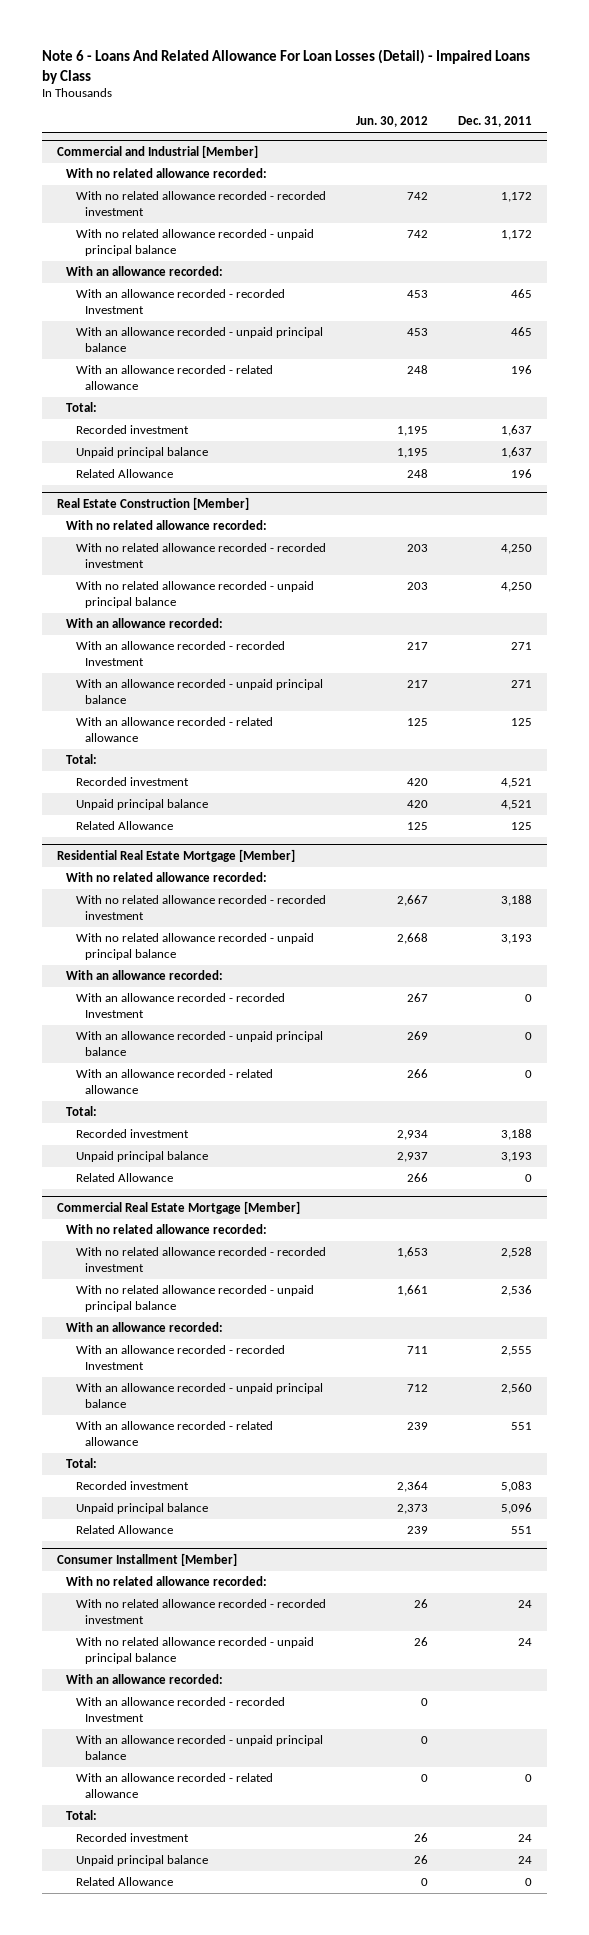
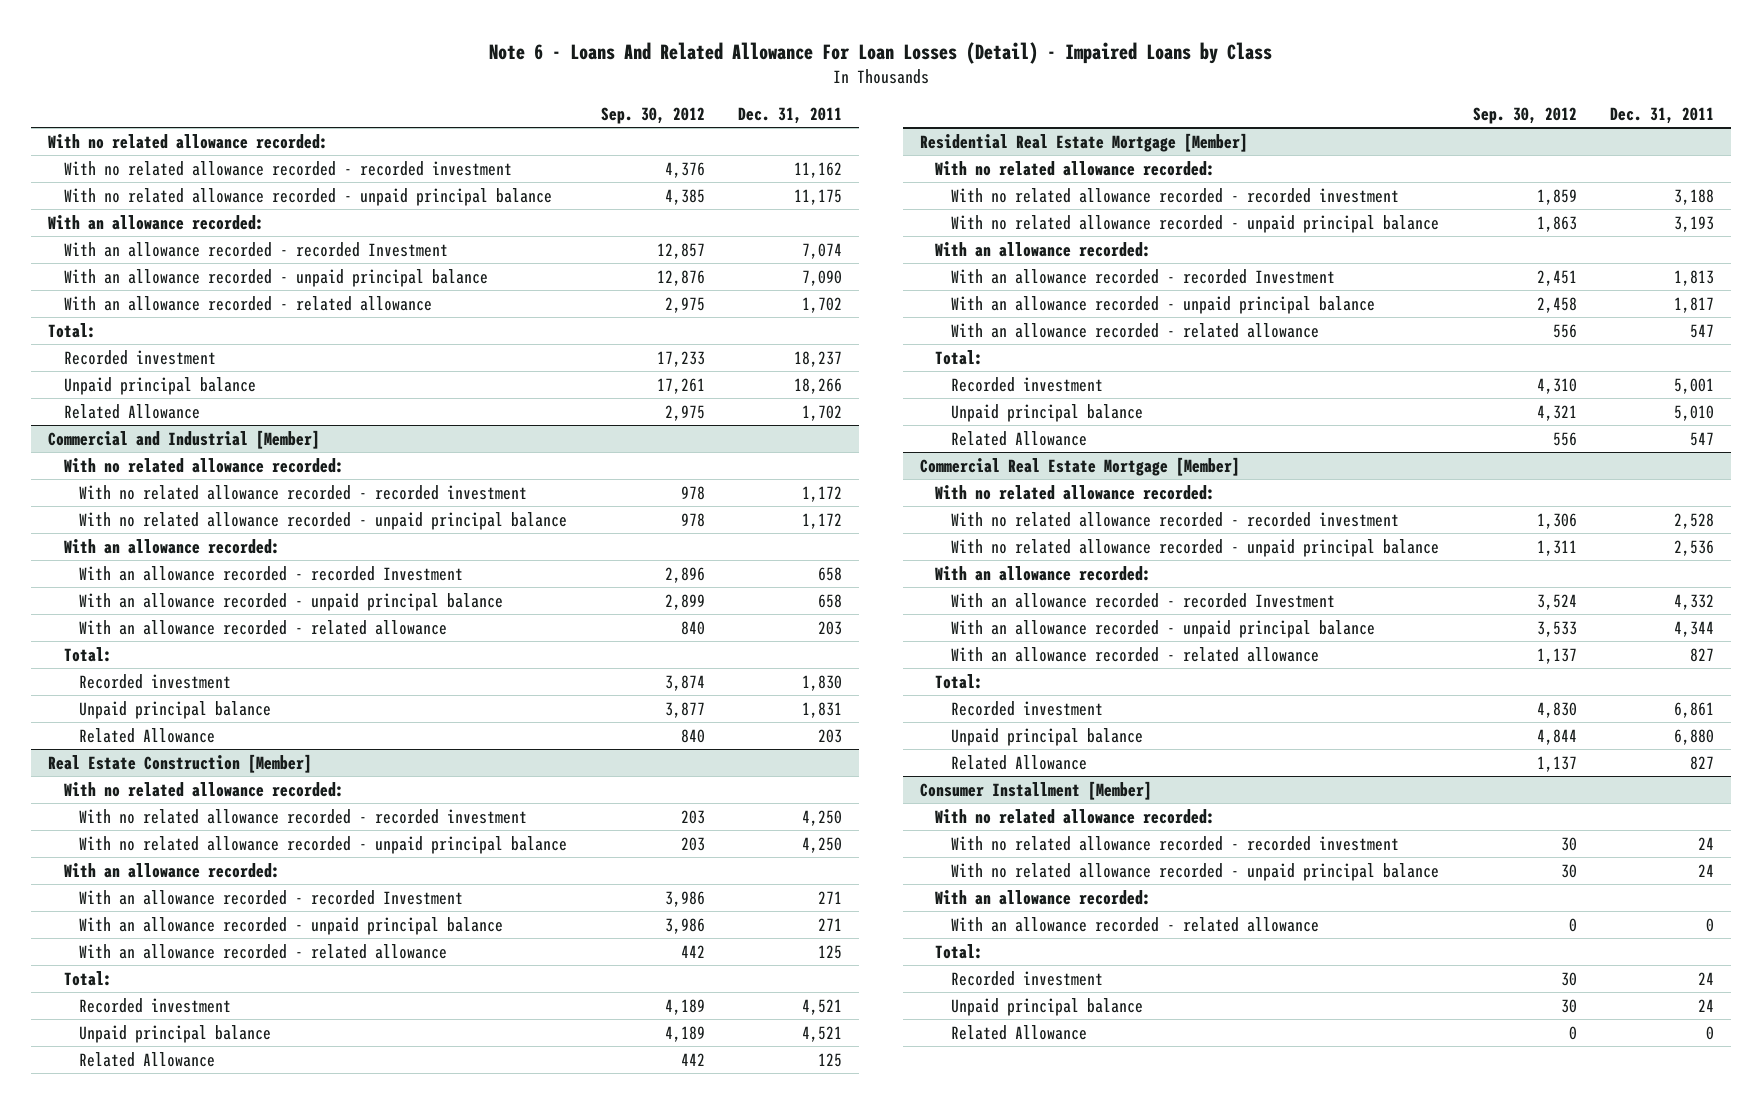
[355,116,428,128] Jun. 30, 2012 -> none
none -> [600,107,705,125] Sep. 30, 2012
none -> [48,133,329,149] With no related allowance recorded:
none -> [63,160,512,176] With no related allowance recorded - recorded investment
none -> [63,187,552,206] With no related allowance recorded - unpaid principal balance
none -> [48,214,265,230] With an allowance recorded:
none -> [63,241,448,257] With an allowance recorded - recorded Investment
none -> [63,268,488,287] With an allowance recorded - unpaid principal balance
none -> [63,295,432,311] With an allowance recorded - related allowance
none -> [48,322,97,338] Total:
none -> [63,349,216,365] Recorded investment
none -> [63,376,256,395] Unpaid principal balance
none -> [63,403,200,419] Related Allowance
[510,289,532,299] 465 -> [818,566,843,581] 658
[510,327,532,337] 465 -> [818,593,843,608] 658
[510,365,532,375] 196 -> [818,620,843,635] 203
[500,425,532,437] 1,637 -> [802,674,843,691] 1,830
[500,447,532,459] 1,637 -> [802,701,843,718] 1,831
[510,469,532,479] 196 -> [818,728,843,743] 203
[524,994,532,1003] 0 -> [1674,269,1715,286] 1,813
[524,1032,532,1041] 0 -> [1674,296,1715,313] 1,817
[524,1070,532,1079] 0 -> [1690,323,1715,338] 547
[500,1129,532,1141] 3,188 -> [1674,377,1715,394] 5,001
[500,1152,532,1163] 3,193 -> [1674,404,1715,421] 5,010
[524,1174,532,1183] 0 -> [1690,431,1715,446] 547
[500,1346,532,1357] 2,555 -> [1674,593,1715,610] 4,332
[500,1383,532,1395] 2,560 -> [1674,620,1715,637] 4,344
[510,1422,532,1431] 551 -> [1690,647,1715,662] 827
[500,1481,532,1493] 5,083 -> [1674,701,1715,718] 6,861
[500,1503,532,1515] 5,096 -> [1674,728,1715,745] 6,880
[510,1526,532,1535] 551 -> [1690,755,1715,770] 827
[75,1697,285,1723] With an allowance recorded - recorded Investment -> none
[75,1735,323,1761] With an allowance recorded - unpaid principal balance -> none

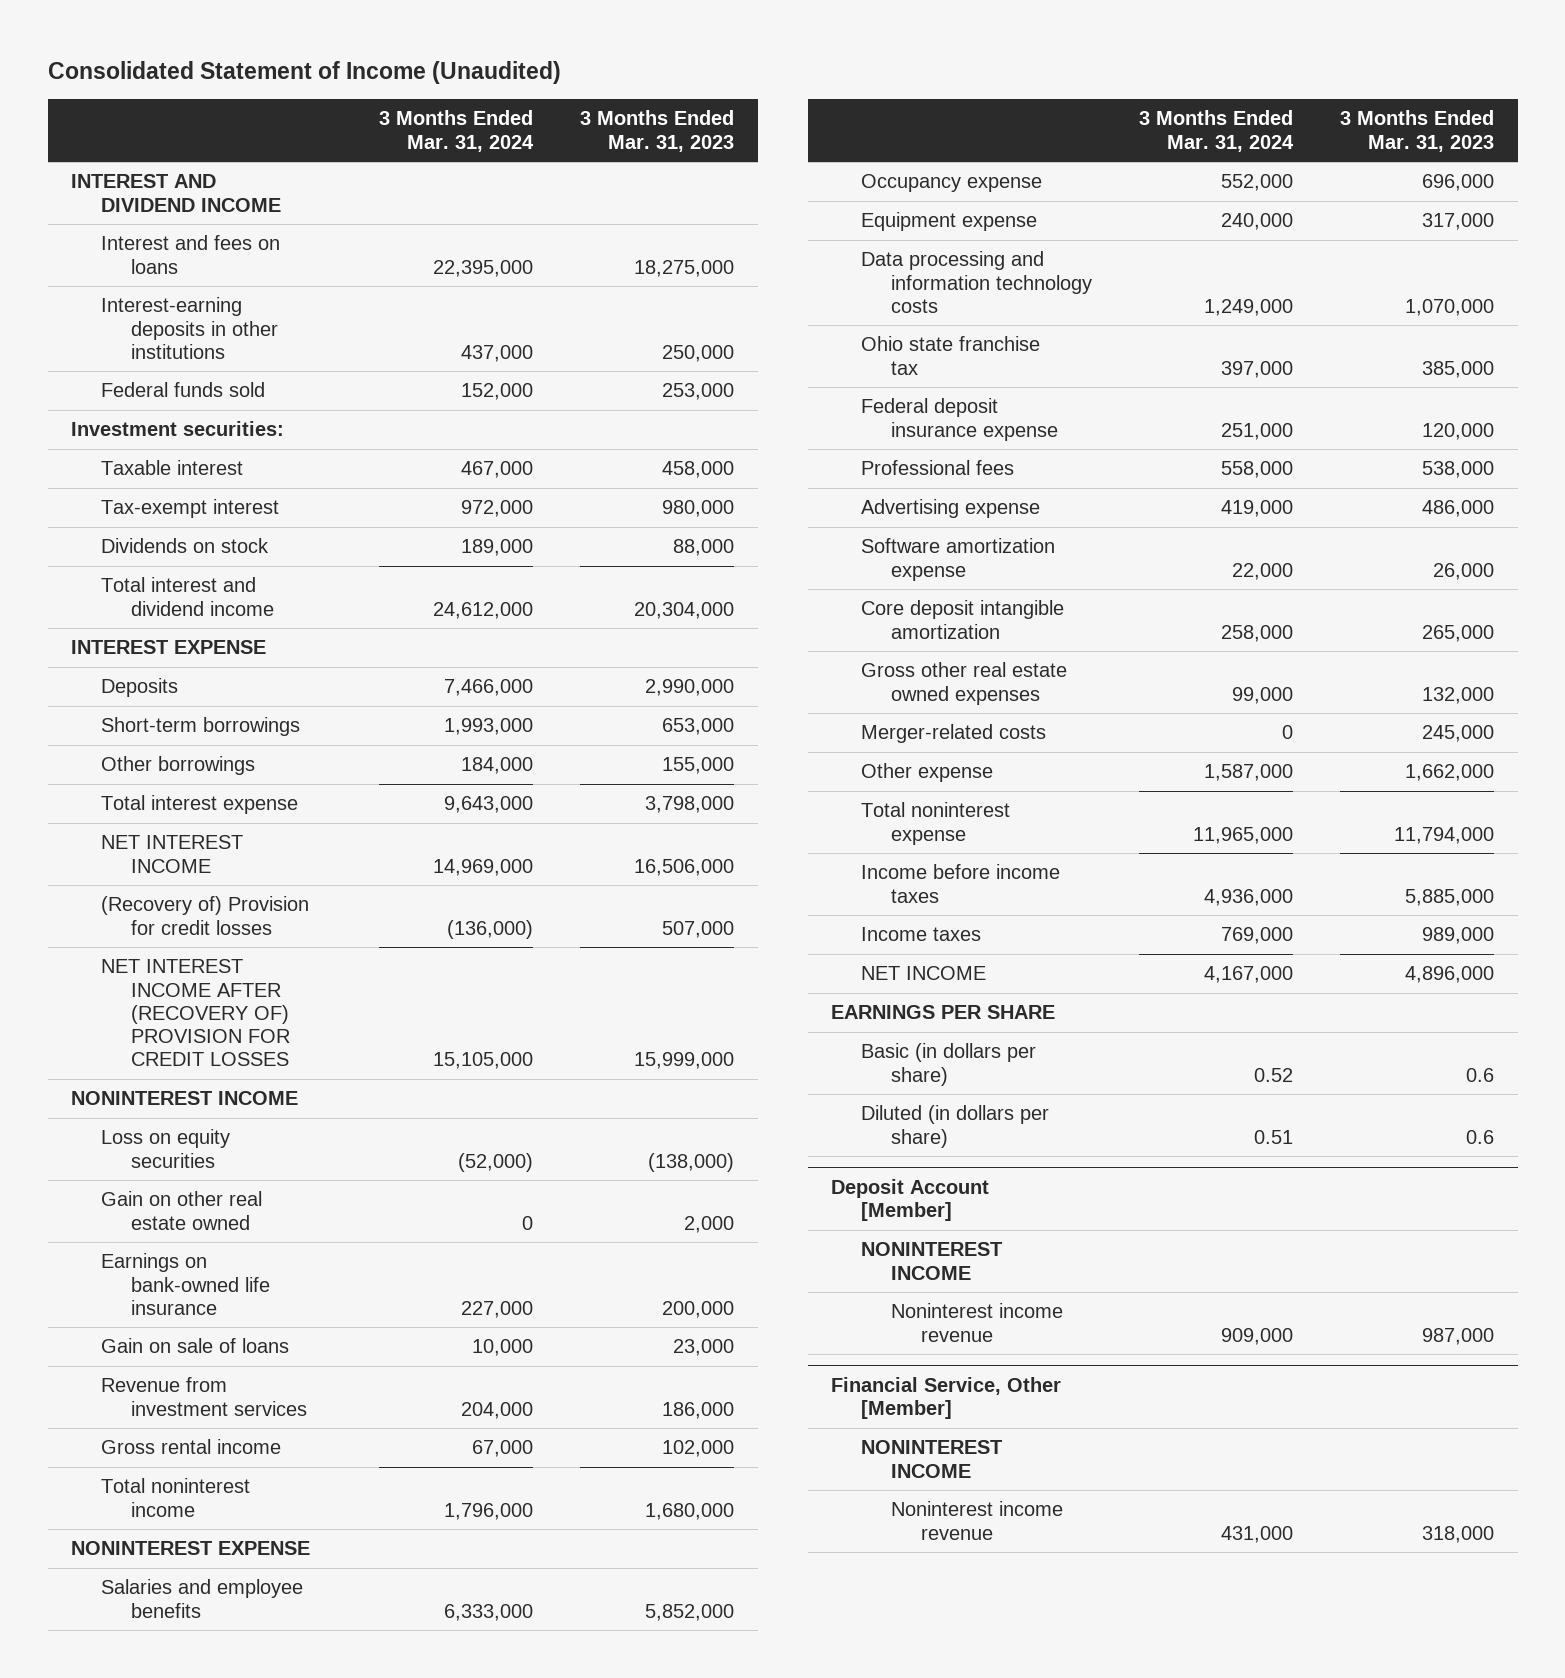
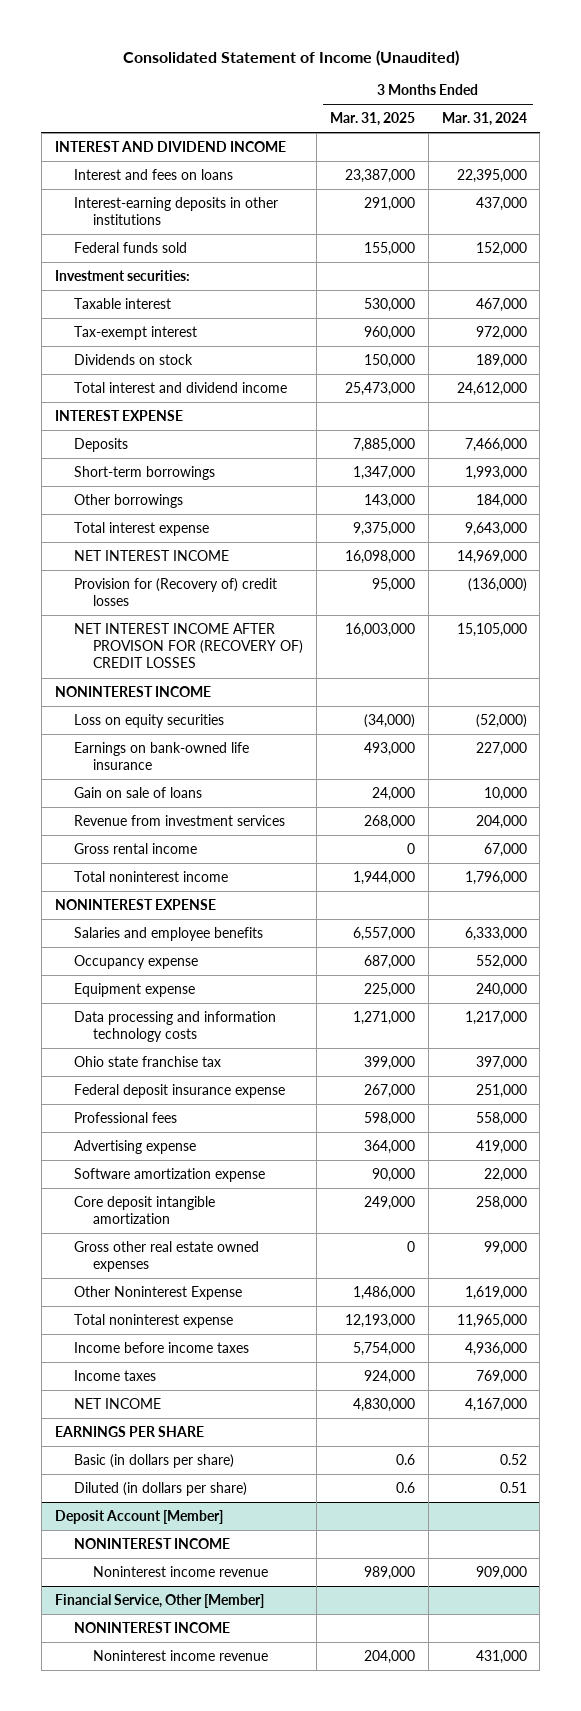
[580,110,735,152] 3 Months Ended Mar. 31, 2023 -> none
none -> [329,112,415,127] Mar. 31, 2025
[101,896,310,935] (Recovery of) Provision for credit losses -> [73,577,277,607] Provision for (Recovery of) credit losses
[101,959,291,1067] NET INTEREST INCOME AFTER (RECOVERY OF) PROVISION FOR CREDIT LOSSES -> [73,622,303,669] NET INTEREST INCOME AFTER PROVISON FOR (RECOVERY OF) CREDIT LOSSES
[101,1191,263,1230] Gain on other real estate owned -> none
[1204,298,1294,316] 1,249,000 -> [464,1010,527,1025] 1,217,000
[861,724,1047,744] Merger-related costs -> none
[861,763,994,783] Other expense -> [73,1285,242,1300] Other Noninterest Expense
[1204,764,1294,782] 1,587,000 -> [464,1285,527,1300] 1,619,000

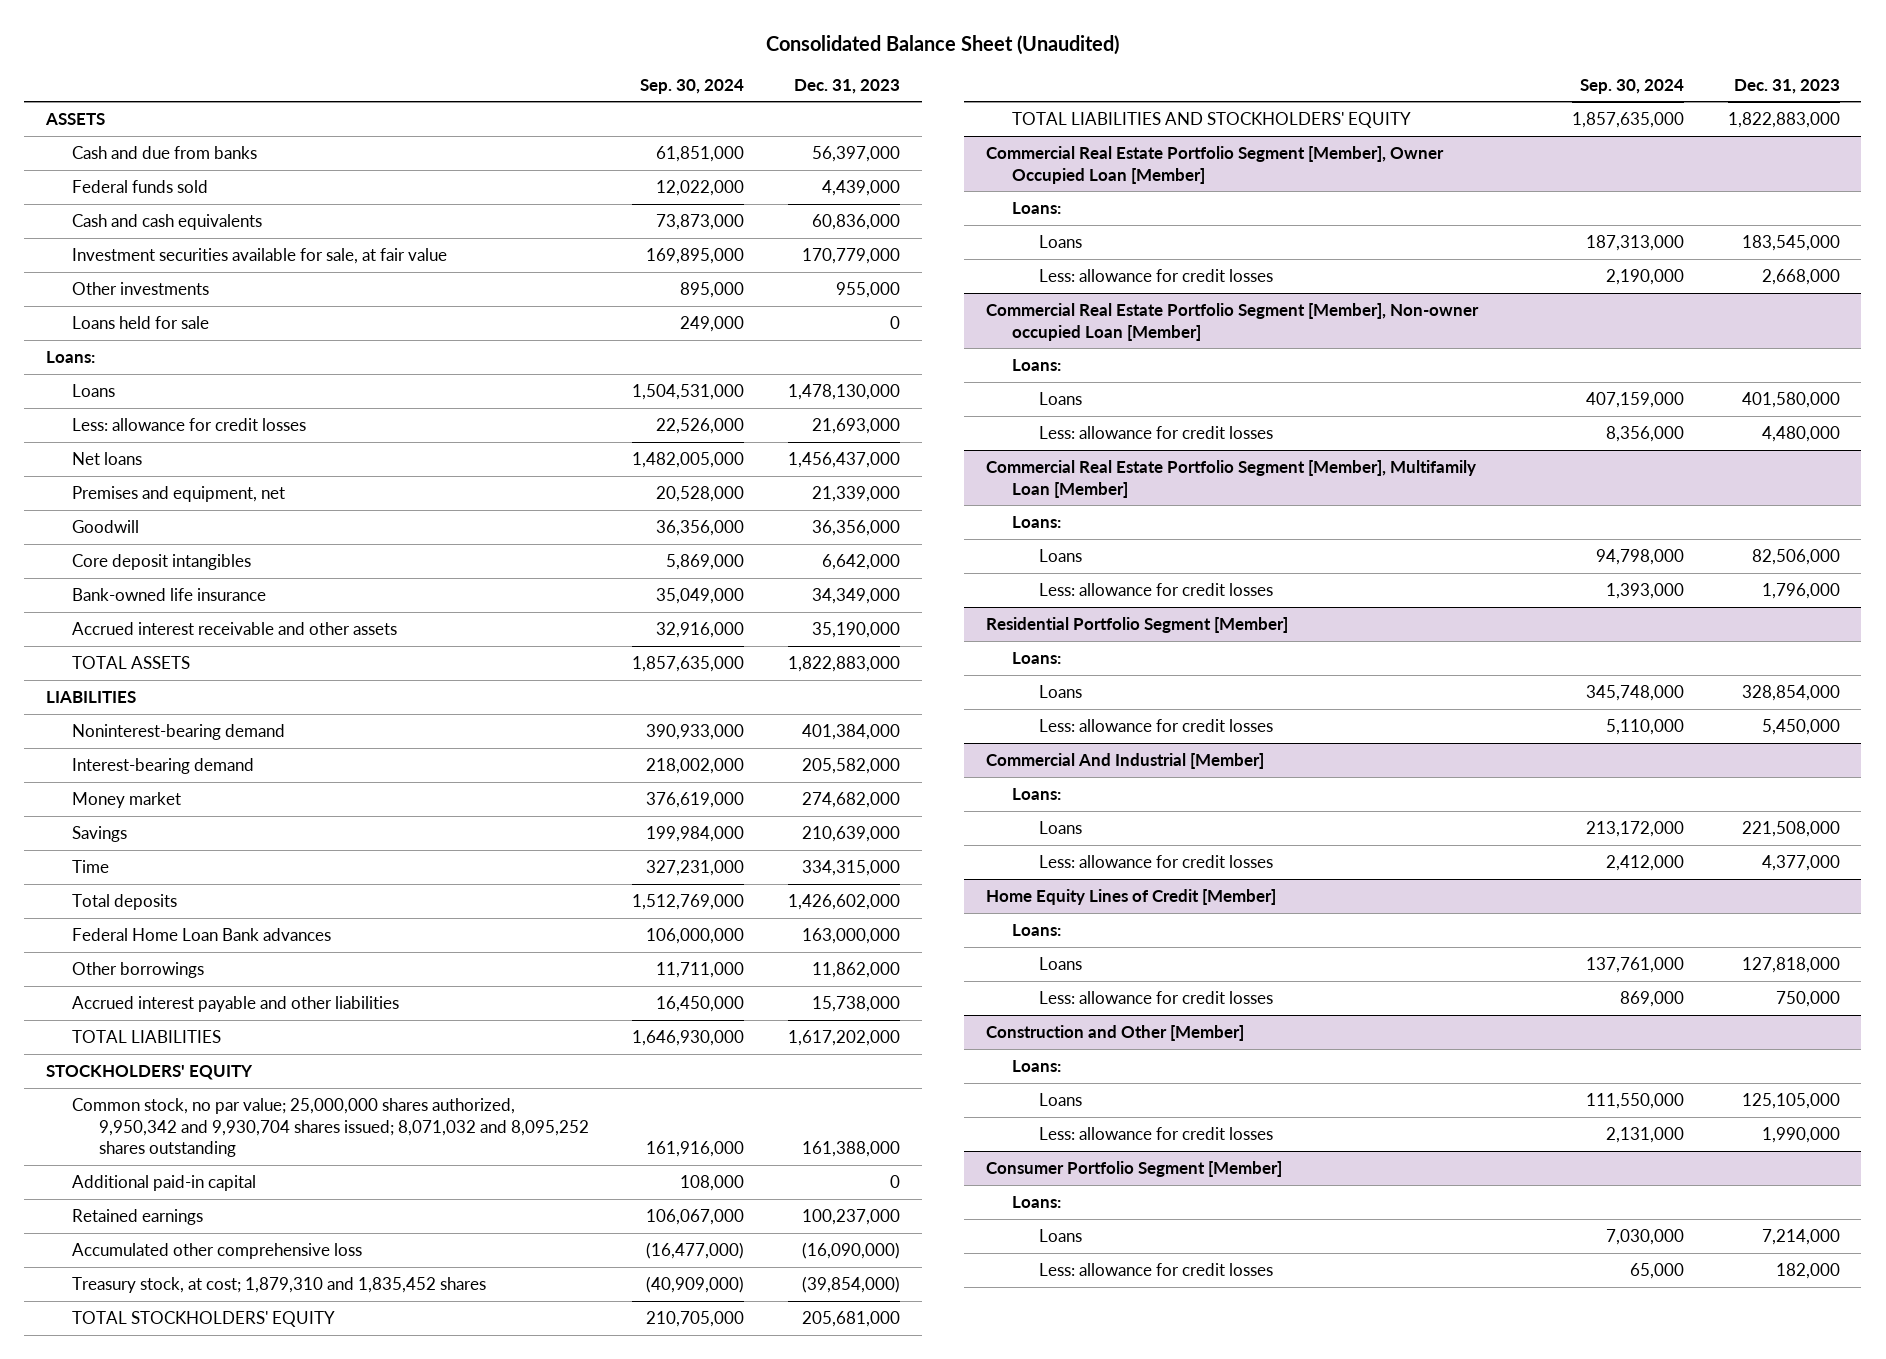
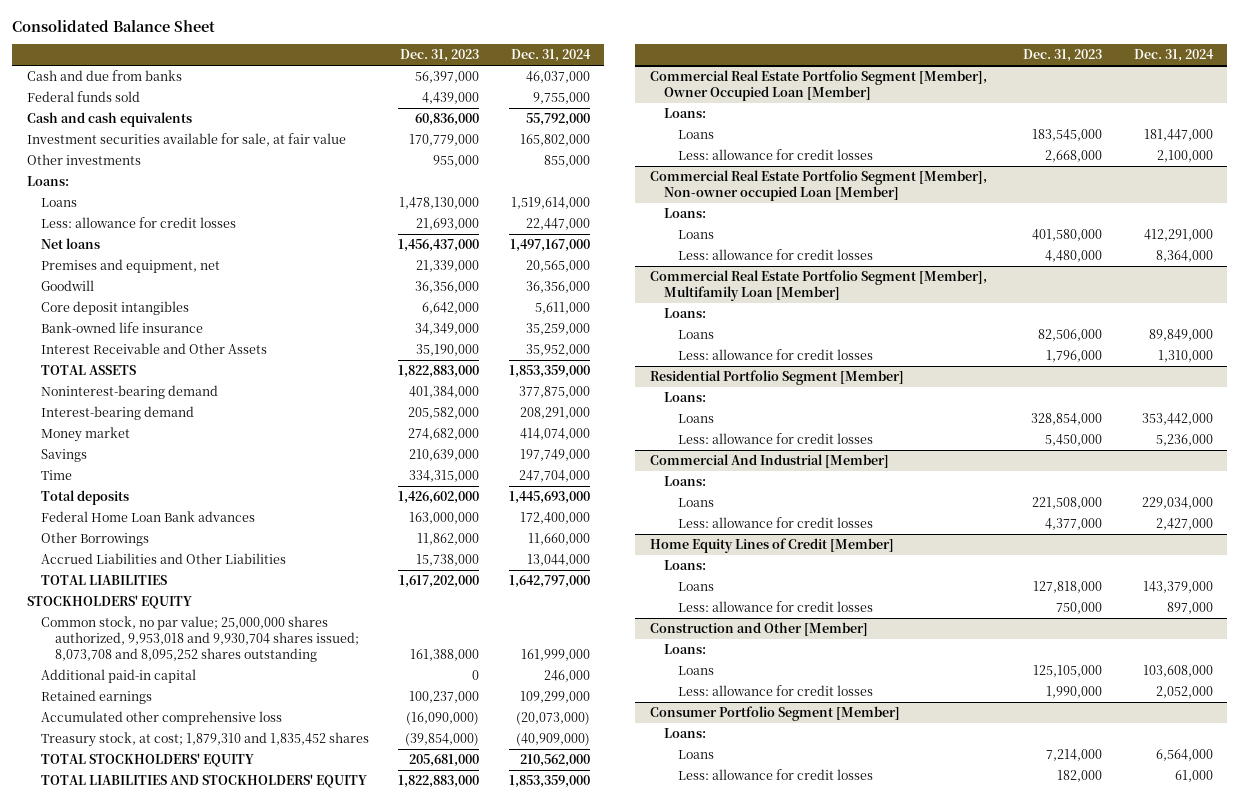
[765,34,1119,55] Consolidated Balance Sheet (Unaudited) -> [12,19,216,32] Consolidated Balance Sheet
[640,78,745,94] Sep. 30, 2024 -> none
none -> [510,49,591,63] Dec. 31, 2024
[44,112,105,125] ASSETS -> none
[72,315,210,329] Loans held for sale -> none
[72,621,398,635] Accrued interest receivable and other assets -> [41,343,268,355] Interest Receivable and Other Assets
[45,690,136,703] LIABILITIES -> none
[72,961,205,978] Other borrowings -> [41,532,150,547] Other Borrowings
[72,995,400,1012] Accrued interest payable and other liabilities -> [41,553,287,565] Accrued Liabilities and Other Liabilities
[72,1097,589,1158] Common stock, no par value; 25,000,000 shares authorized, 9,950,342 and 9,930,704 shares issued; 8,071,032 and 8,095,252 shares outstanding -> [41,616,360,663] Common stock, no par value; 25,000,000 shares authorized, 9,953,018 and 9,930,704 shares issued; 8,073,708 and 8,095,252 shares outstanding

